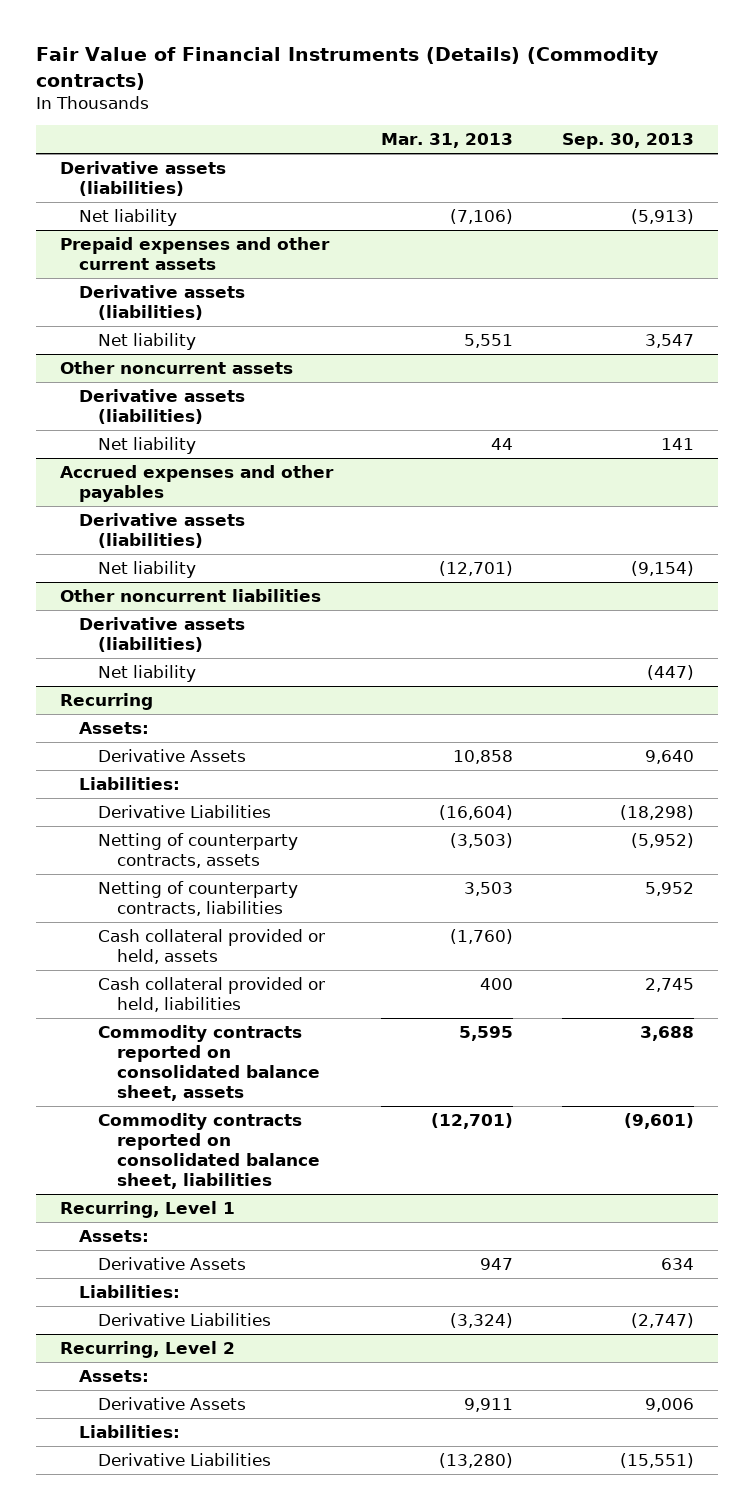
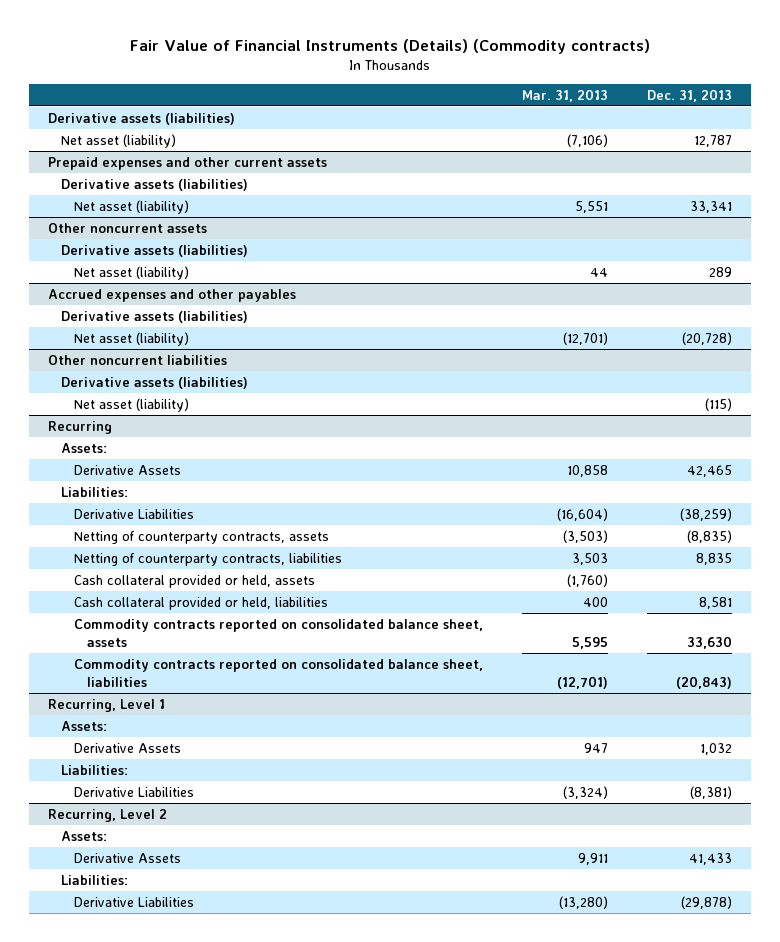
[561,133,694,150] Sep. 30, 2013 -> none
none -> [646,88,732,102] Dec. 31, 2013
[79,208,178,226] Net liability -> [61,133,177,148] Net asset (liability)
[98,332,197,350] Net liability -> [74,199,190,214] Net asset (liability)
[98,436,197,454] Net liability -> [74,265,190,280] Net asset (liability)
[98,560,197,578] Net liability -> [74,331,190,346] Net asset (liability)
[98,664,197,682] Net liability -> [74,397,190,412] Net asset (liability)

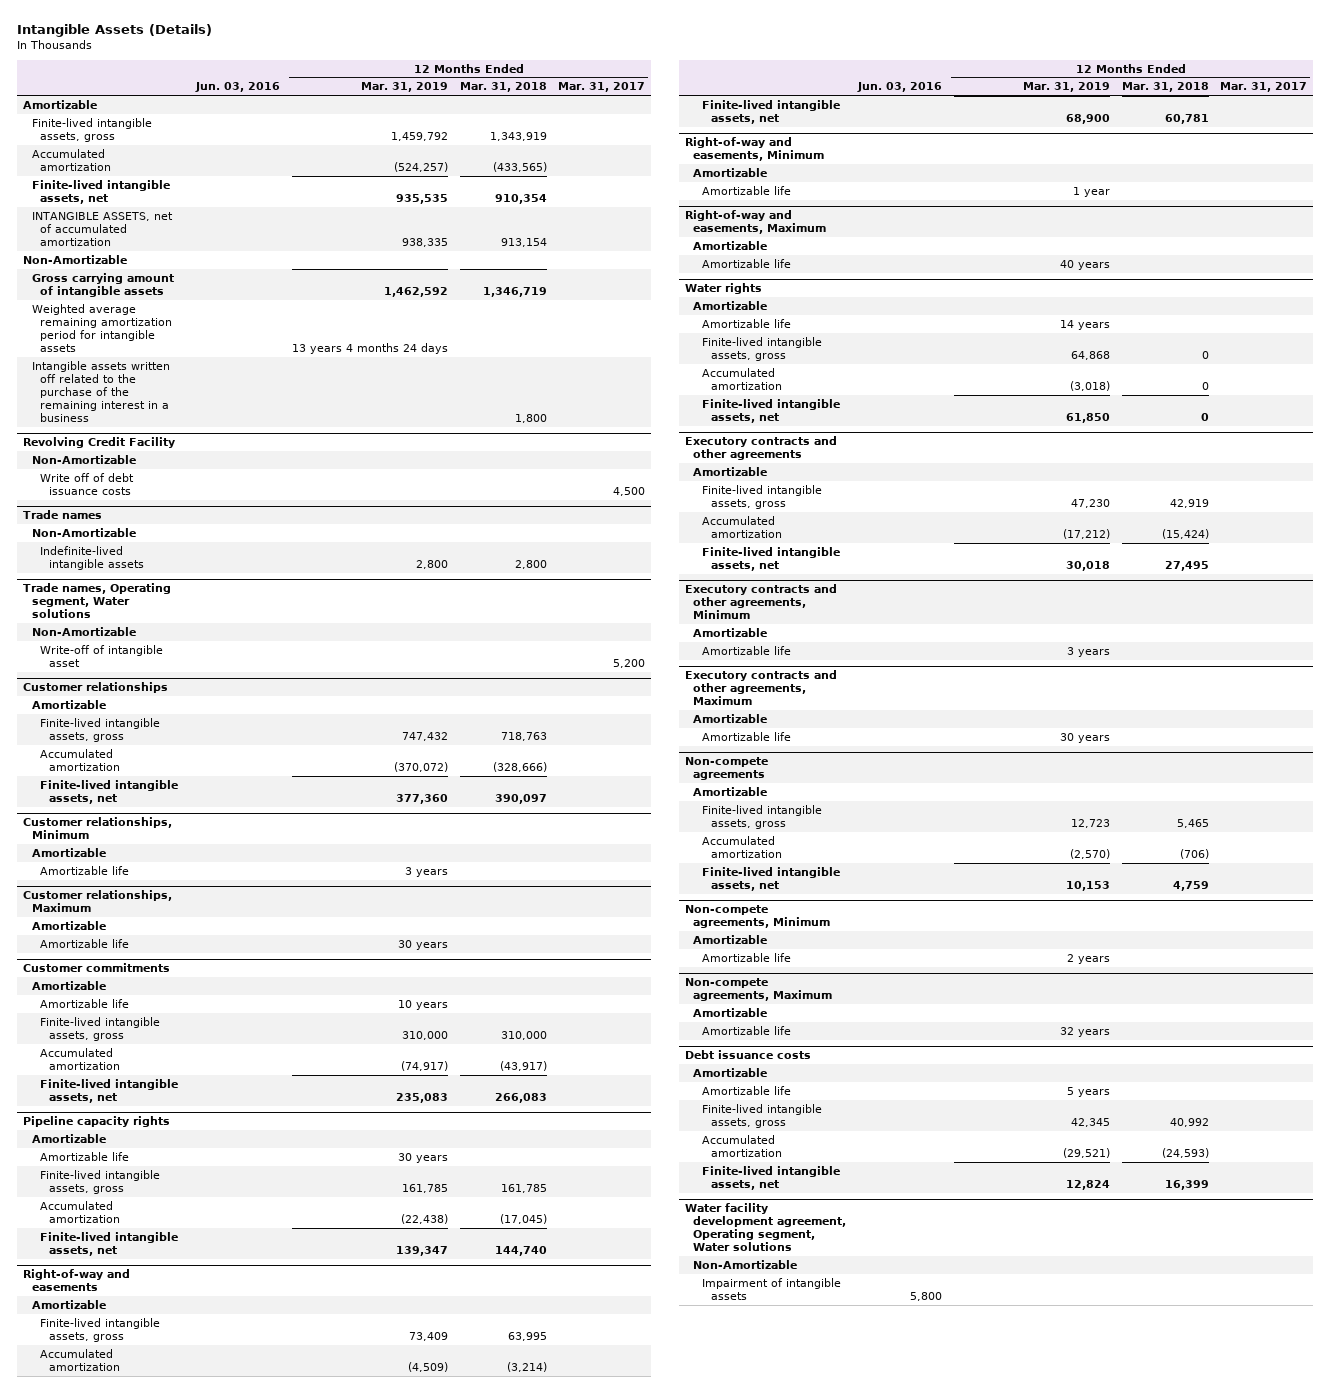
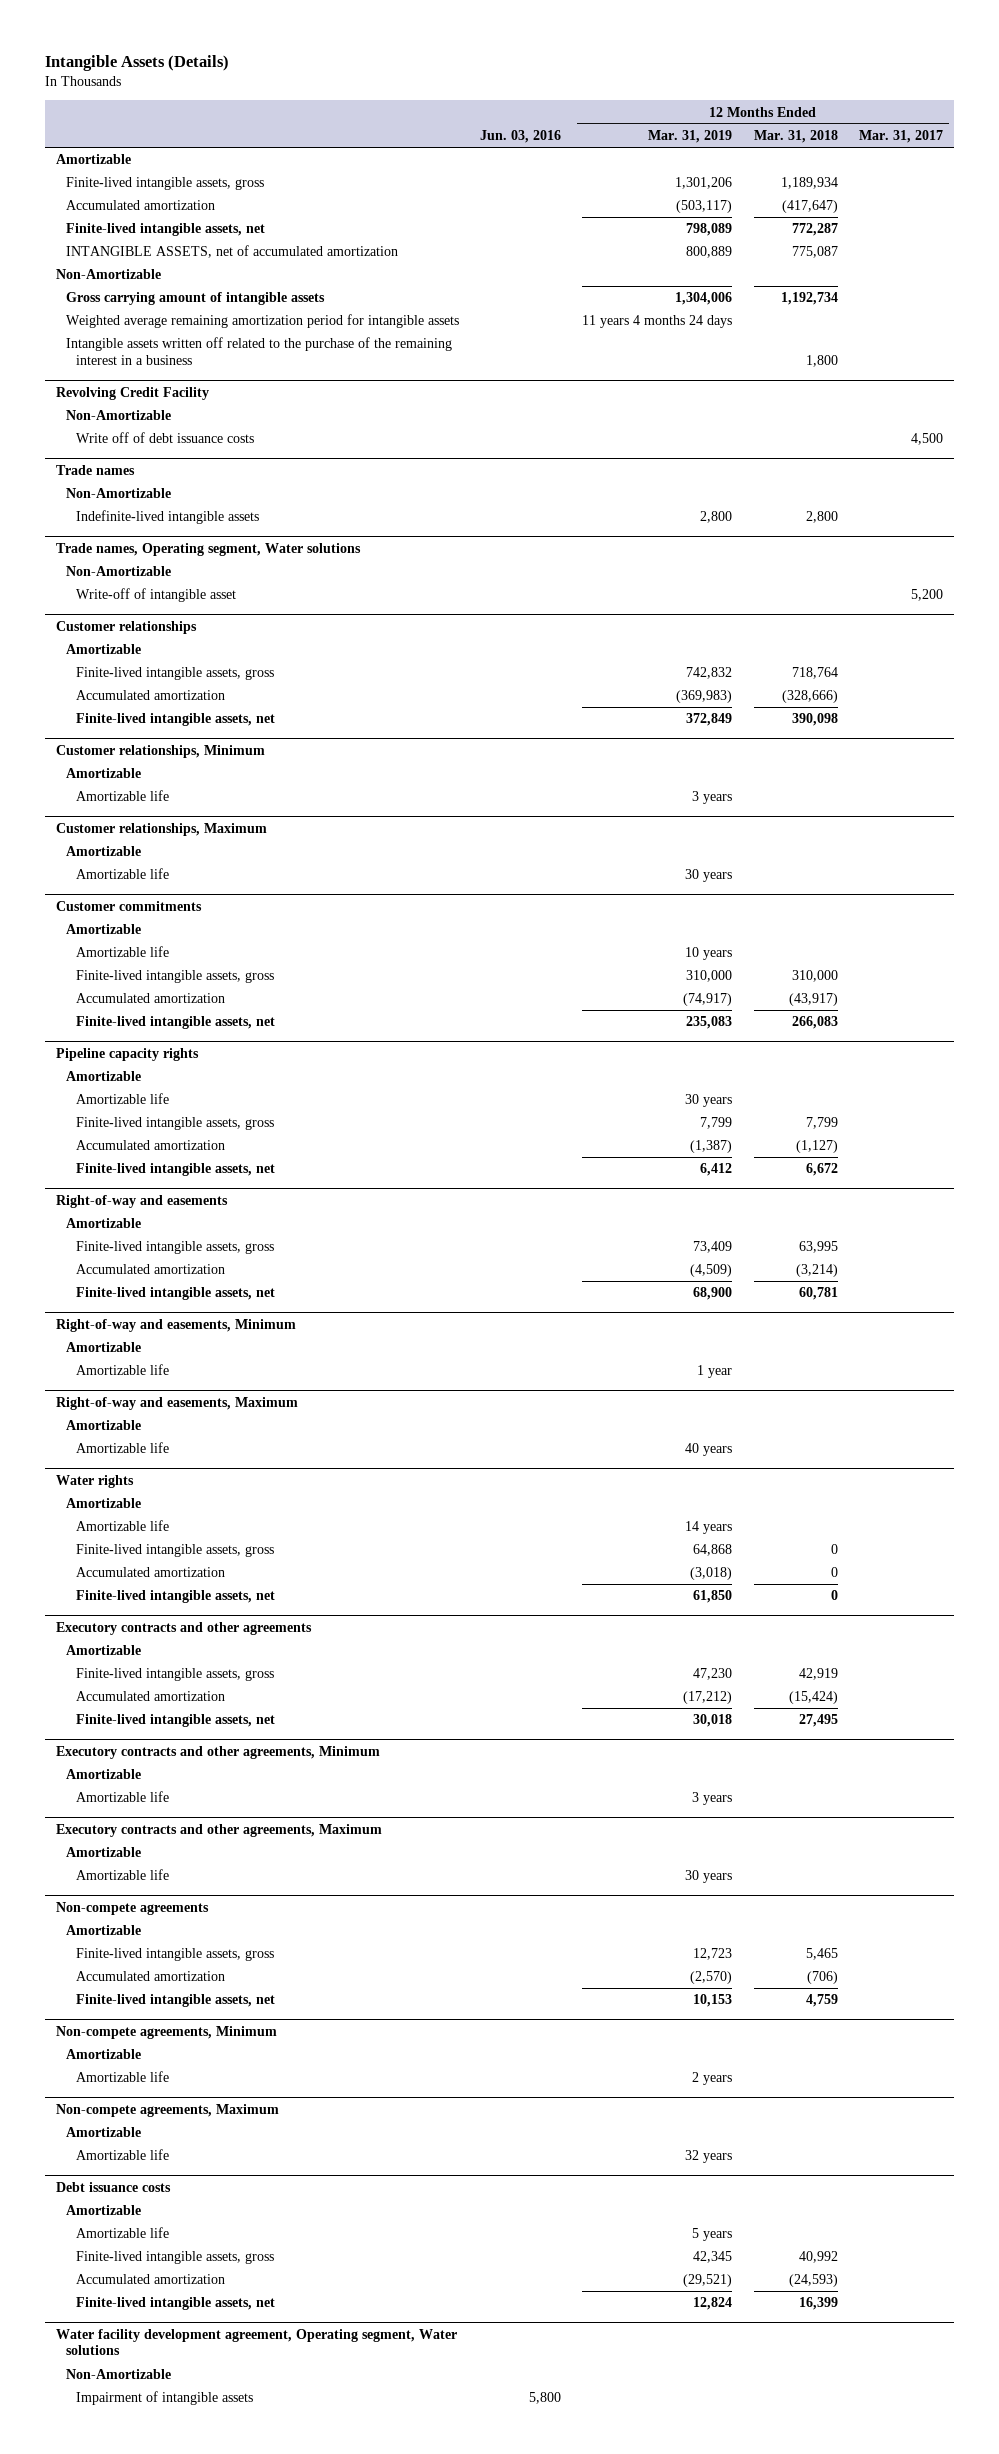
[390,131,448,141] 1,459,792 -> [675,177,733,190] 1,301,206
[489,131,547,141] 1,343,919 -> [780,177,838,190] 1,189,934
[393,161,448,172] (524,257) -> [676,200,733,214] (503,117)
[492,161,547,172] (433,565) -> [781,200,838,214] (417,647)
[395,193,448,204] 935,535 -> [686,223,733,237] 798,089
[494,193,547,204] 910,354 -> [791,223,838,237] 772,287
[401,237,448,247] 938,335 -> [686,246,733,259] 800,889
[500,237,547,247] 913,154 -> [791,246,838,259] 775,087
[383,286,448,297] 1,462,592 -> [675,292,733,306] 1,304,006
[482,286,547,297] 1,346,719 -> [780,292,838,306] 1,192,734
[291,342,448,354] 13 years 4 months 24 days -> [582,315,733,329] 11 years 4 months 24 days
[401,731,448,741] 747,432 -> [686,667,733,680] 742,832
[500,731,547,741] 718,763 -> [791,667,838,680] 718,764
[393,761,448,772] (370,072) -> [676,690,733,704] (369,983)
[395,793,448,804] 377,360 -> [686,713,733,727] 372,849
[494,793,547,804] 390,097 -> [791,713,838,727] 390,098
[401,1183,448,1193] 161,785 -> [700,1117,733,1130] 7,799
[500,1183,547,1193] 161,785 -> [805,1117,838,1130] 7,799
[400,1213,448,1224] (22,438) -> [690,1140,733,1154] (1,387)
[499,1213,547,1224] (17,045) -> [795,1140,838,1154] (1,127)
[395,1245,448,1256] 139,347 -> [700,1163,733,1177] 6,412
[494,1245,547,1256] 144,740 -> [805,1163,838,1177] 6,672

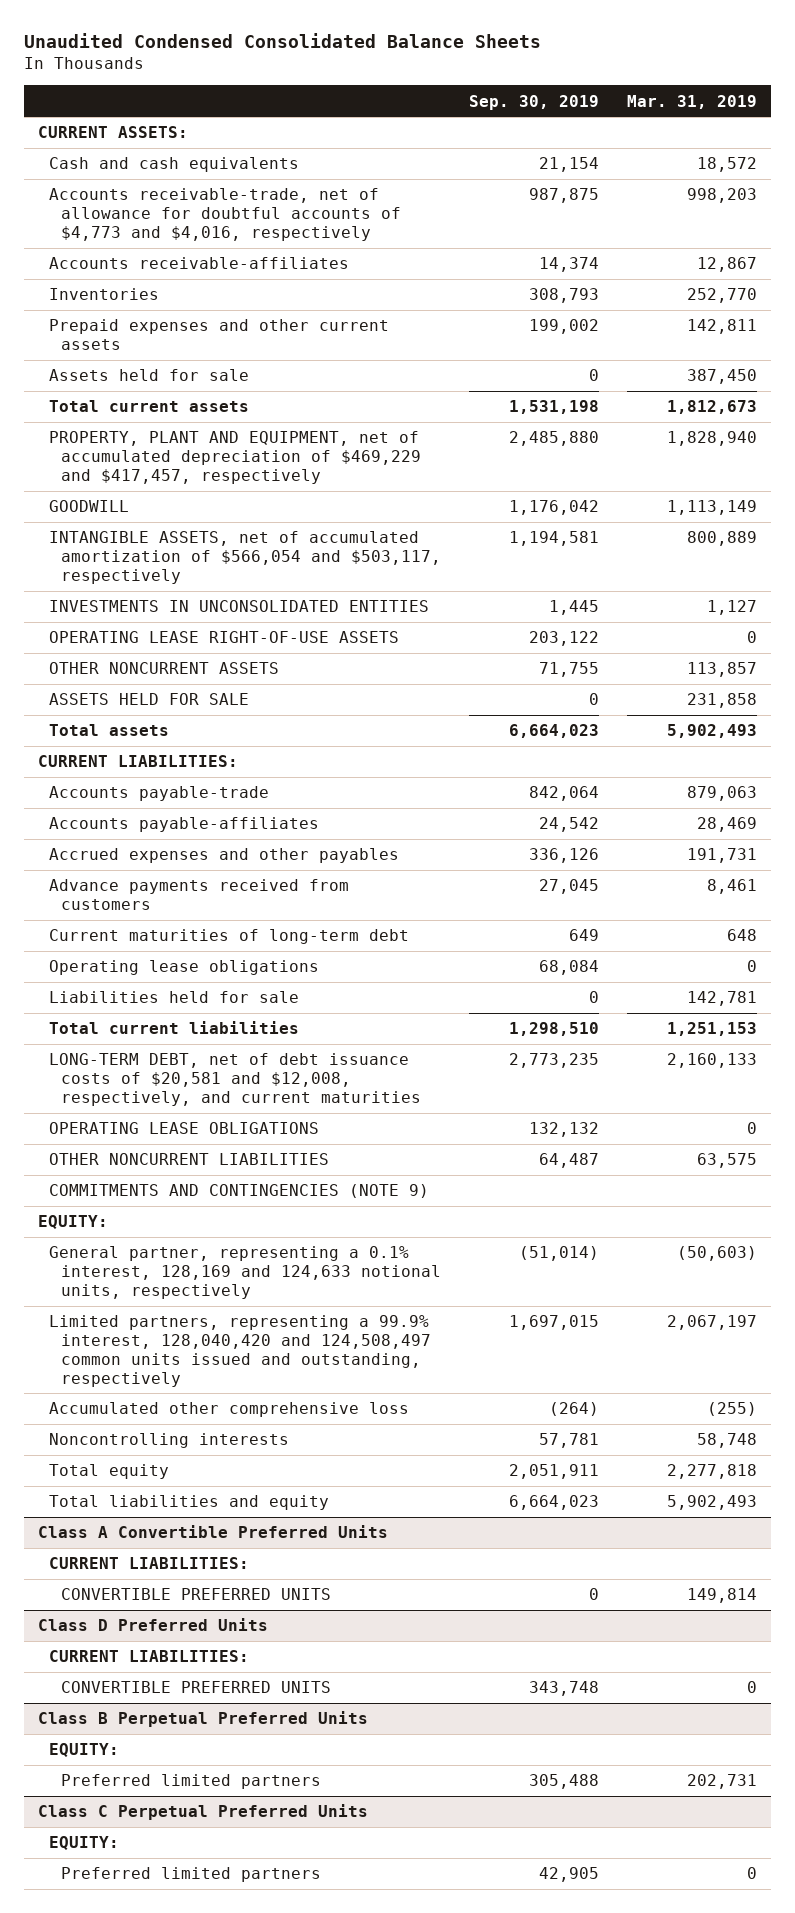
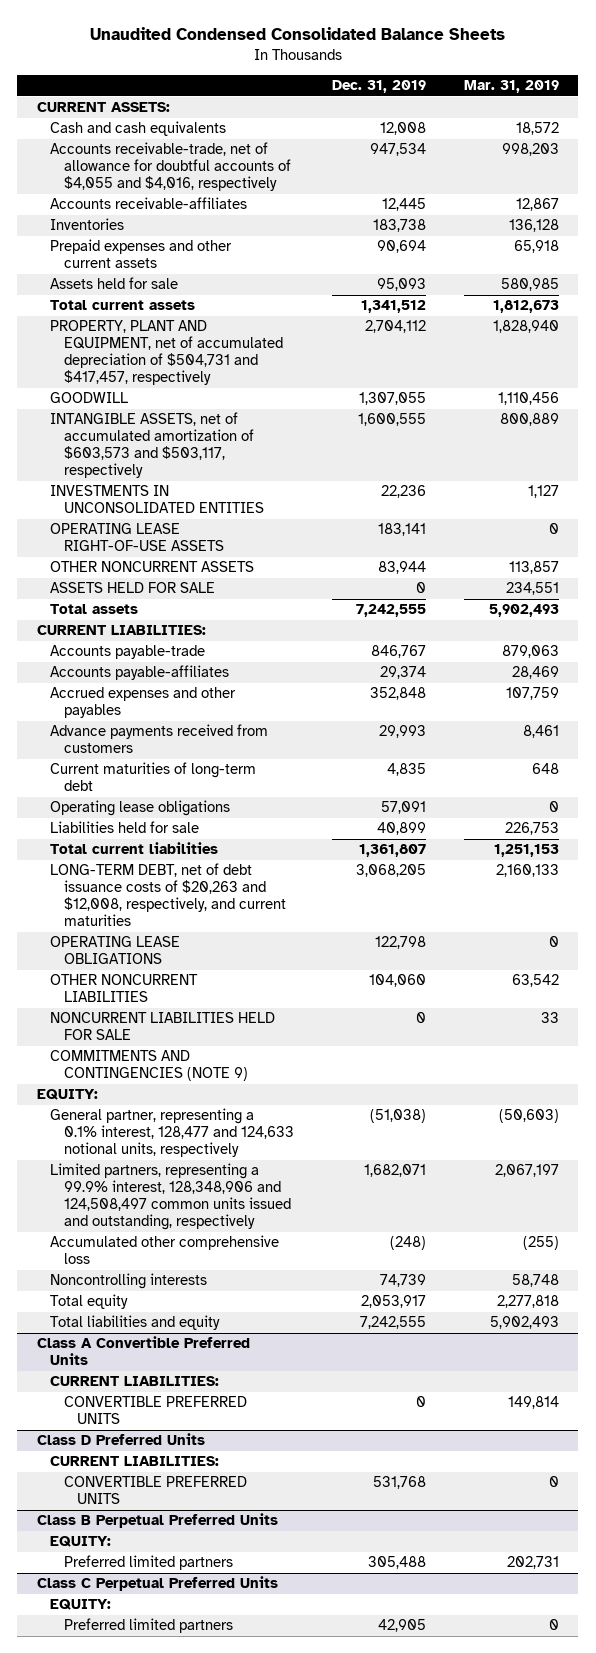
[468,94,599,110] Sep. 30, 2019 -> none
none -> [331,80,426,94] Dec. 31, 2019
[49,188,401,241] Accounts receivable-trade, net of allowance for doubtful accounts of $4,773 and $4,016, respectively -> [50,142,291,192] Accounts receivable-trade, net of allowance for doubtful accounts of $4,055 and $4,016, respectively
[687,288,758,304] 252,770 -> [508,219,559,233] 136,128
[687,319,758,335] 142,811 -> [513,240,559,254] 65,918
[687,369,758,385] 387,450 -> [500,278,559,292] 580,985
[49,431,421,484] PROPERTY, PLANT AND EQUIPMENT, net of accumulated depreciation of $469,229 and $417,457, respectively -> [50,320,283,386] PROPERTY, PLANT AND EQUIPMENT, net of accumulated depreciation of $504,731 and $417,457, respectively
[667,500,758,516] 1,113,149 -> [497,392,559,406] 1,110,456
[49,531,441,584] INTANGIBLE ASSETS, net of accumulated amortization of $566,054 and $503,117, respectively -> [50,412,254,479] INTANGIBLE ASSETS, net of accumulated amortization of $603,573 and $503,117, respectively
[687,693,758,709] 231,858 -> [505,582,559,596] 234,551
[687,848,758,864] 191,731 -> [505,687,559,701] 107,759
[687,991,758,1007] 142,781 -> [504,822,559,836] 226,753
[49,1053,421,1106] LONG-TERM DEBT, net of debt issuance costs of $20,581 and $12,008, respectively, and current maturities -> [50,863,286,927] LONG-TERM DEBT, net of debt issuance costs of $20,263 and $12,008, respectively, and current maturities
[697,1153,758,1169] 63,575 -> [511,974,559,988] 63,542
none -> [50,1012,276,1041] NONCURRENT LIABILITIES HELD FOR SALE
[49,1246,441,1299] General partner, representing a 0.1% interest, 128,169 and 124,633 notional units, respectively -> [50,1108,294,1158] General partner, representing a 0.1% interest, 128,477 and 124,633 notional units, respectively
[49,1315,431,1387] Limited partners, representing a 99.9% interest, 128,040,420 and 124,508,497 common units issued and outstanding, respectively -> [50,1163,291,1231] Limited partners, representing a 99.9% interest, 128,348,906 and 124,508,497 common units issued and outstanding, respectively

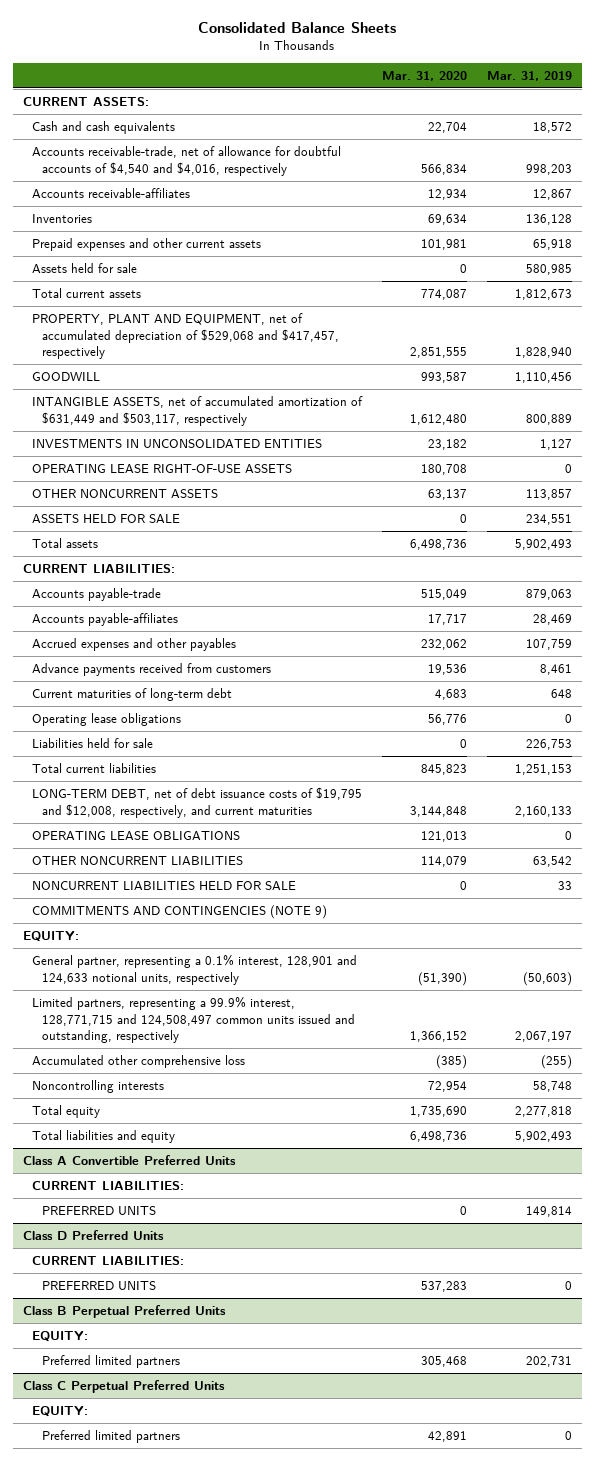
[89,27,505,41] Unaudited Condensed Consolidated Balance Sheets -> [198,21,397,33] Consolidated Balance Sheets
[331,80,426,94] Dec. 31, 2019 -> none
none -> [382,71,468,82] Mar. 31, 2020
[50,142,291,192] Accounts receivable-trade, net of allowance for doubtful accounts of $4,055 and $4,016, respectively -> [32,145,342,176] Accounts receivable-trade, net of allowance for doubtful accounts of $4,540 and $4,016, respectively
[50,320,283,386] PROPERTY, PLANT AND EQUIPMENT, net of accumulated depreciation of $504,731 and $417,457, respectively -> [32,312,339,360] PROPERTY, PLANT AND EQUIPMENT, net of accumulated depreciation of $529,068 and $417,457, respectively
[50,412,254,479] INTANGIBLE ASSETS, net of accumulated amortization of $603,573 and $503,117, respectively -> [32,395,364,426] INTANGIBLE ASSETS, net of accumulated amortization of $631,449 and $503,117, respectively
[50,863,286,927] LONG-TERM DEBT, net of debt issuance costs of $20,263 and $12,008, respectively, and current maturities -> [32,786,363,818] LONG-TERM DEBT, net of debt issuance costs of $19,795 and $12,008, respectively, and current maturities
[50,1108,294,1158] General partner, representing a 0.1% interest, 128,477 and 124,633 notional units, respectively -> [32,953,358,985] General partner, representing a 0.1% interest, 128,901 and 124,633 notional units, respectively
[50,1163,291,1231] Limited partners, representing a 99.9% interest, 128,348,906 and 124,508,497 common units issued and outstanding, respectively -> [32,995,355,1044] Limited partners, representing a 99.9% interest, 128,771,715 and 124,508,497 common units issued and outstanding, respectively
[63,1396,247,1425] CONVERTIBLE PREFERRED UNITS -> [41,1205,156,1215] PREFERRED UNITS
[63,1476,247,1505] CONVERTIBLE PREFERRED UNITS -> [41,1280,156,1290] PREFERRED UNITS

